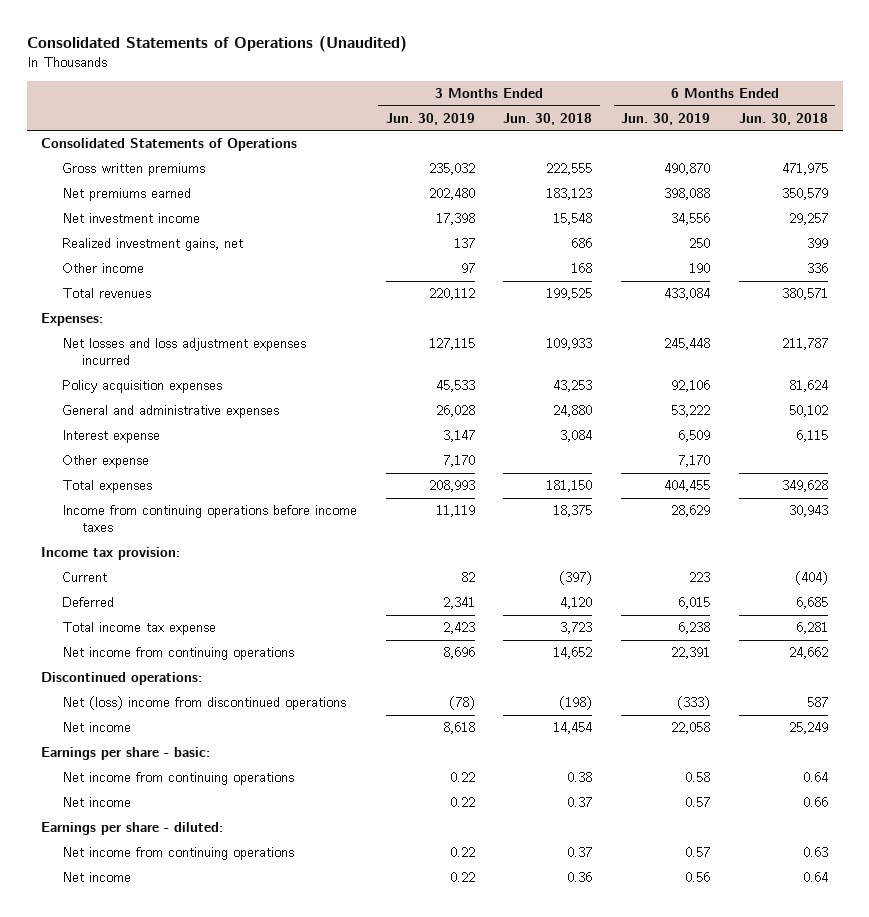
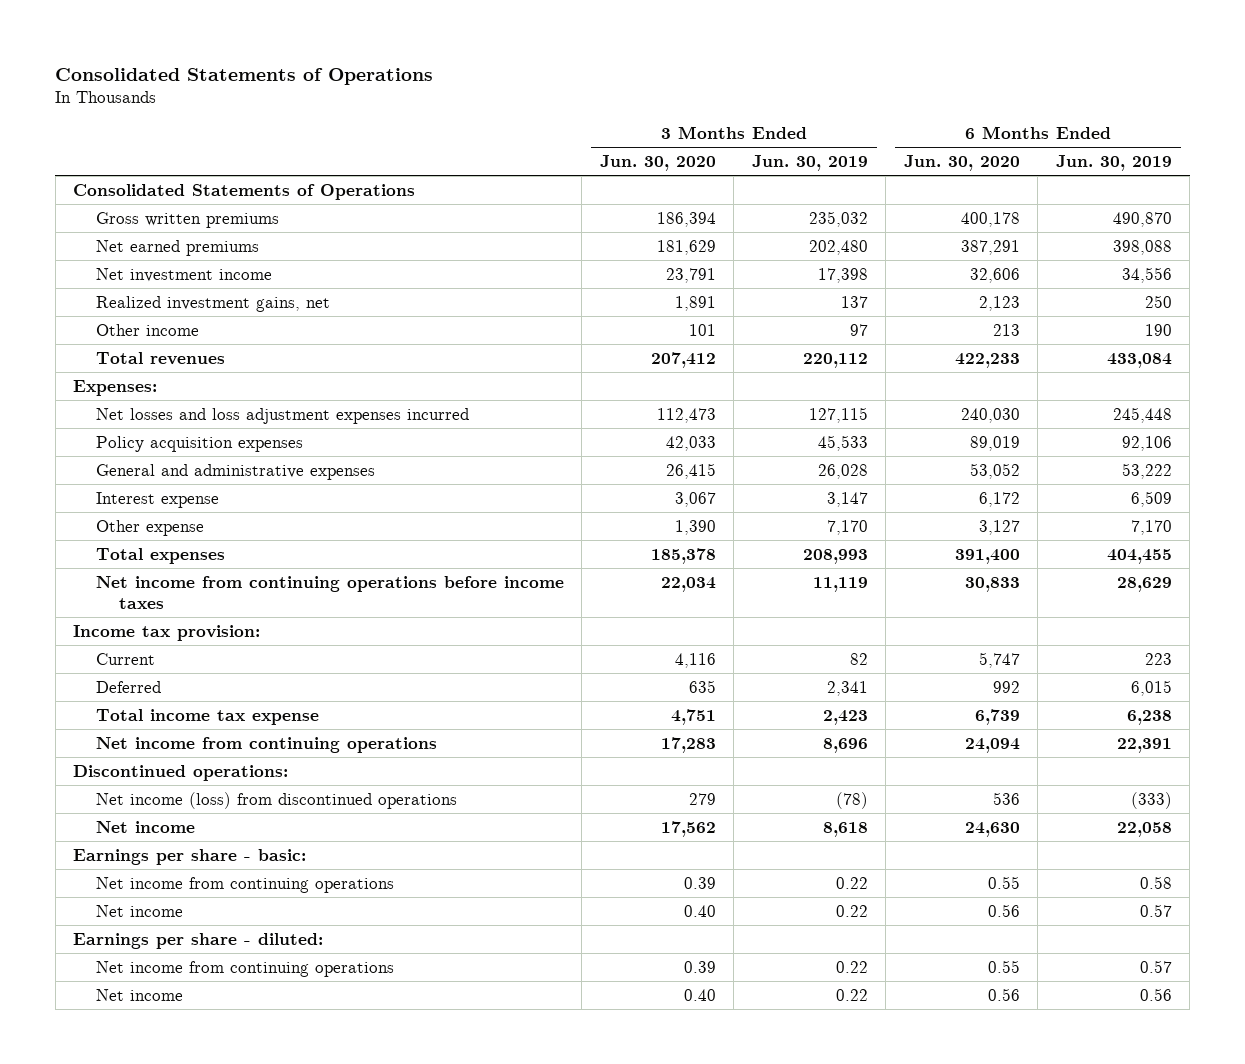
[26,36,407,53] Consolidated Statements of Operations (Unaudited) -> [55,67,434,85] Consolidated Statements of Operations
[503,112,593,125] Jun. 30, 2018 -> none
[739,112,829,125] Jun. 30, 2018 -> none
none -> [599,154,716,171] Jun. 30, 2020
none -> [903,154,1020,171] Jun. 30, 2020
[61,188,191,202] Net premiums earned -> [95,239,259,256] Net earned premiums
[61,505,357,533] Income from continuing operations before income taxes -> [95,575,564,609] Net income from continuing operations before income taxes
[61,696,346,711] Net (loss) income from discontinued operations -> [95,791,457,809] Net income (loss) from discontinued operations

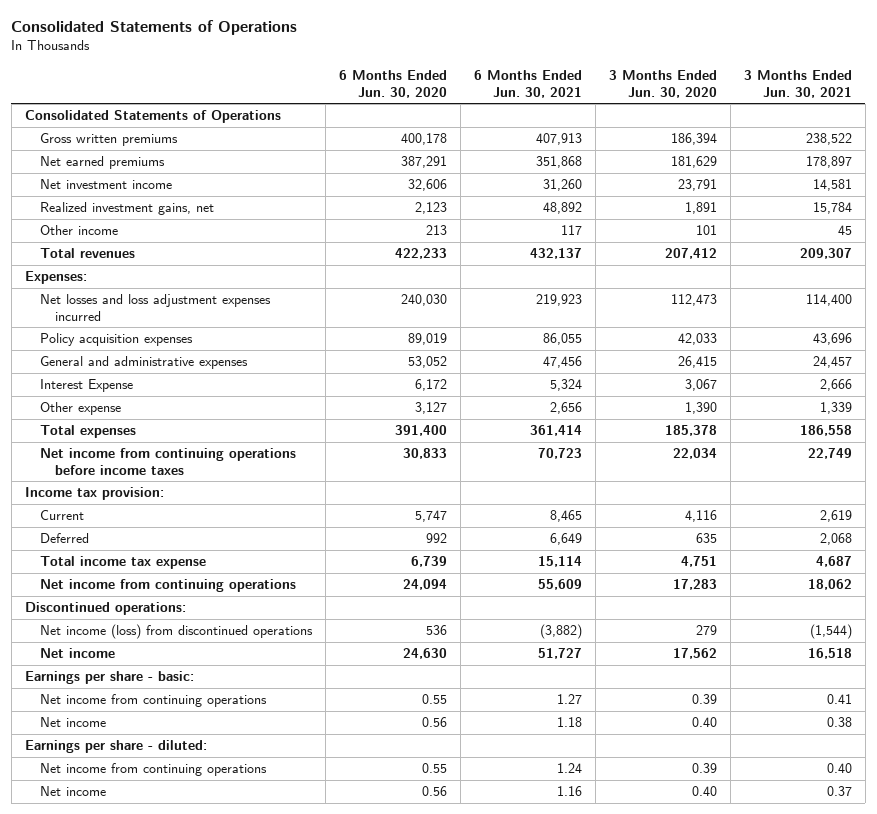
[751,154,868,171] Jun. 30, 2019 -> none
[1055,154,1172,171] Jun. 30, 2019 -> none
none -> [473,70,582,98] 6 Months Ended Jun. 30, 2021
none -> [743,70,852,98] 3 Months Ended Jun. 30, 2021
[95,491,219,508] Interest expense -> [39,379,133,393] Interest Expense

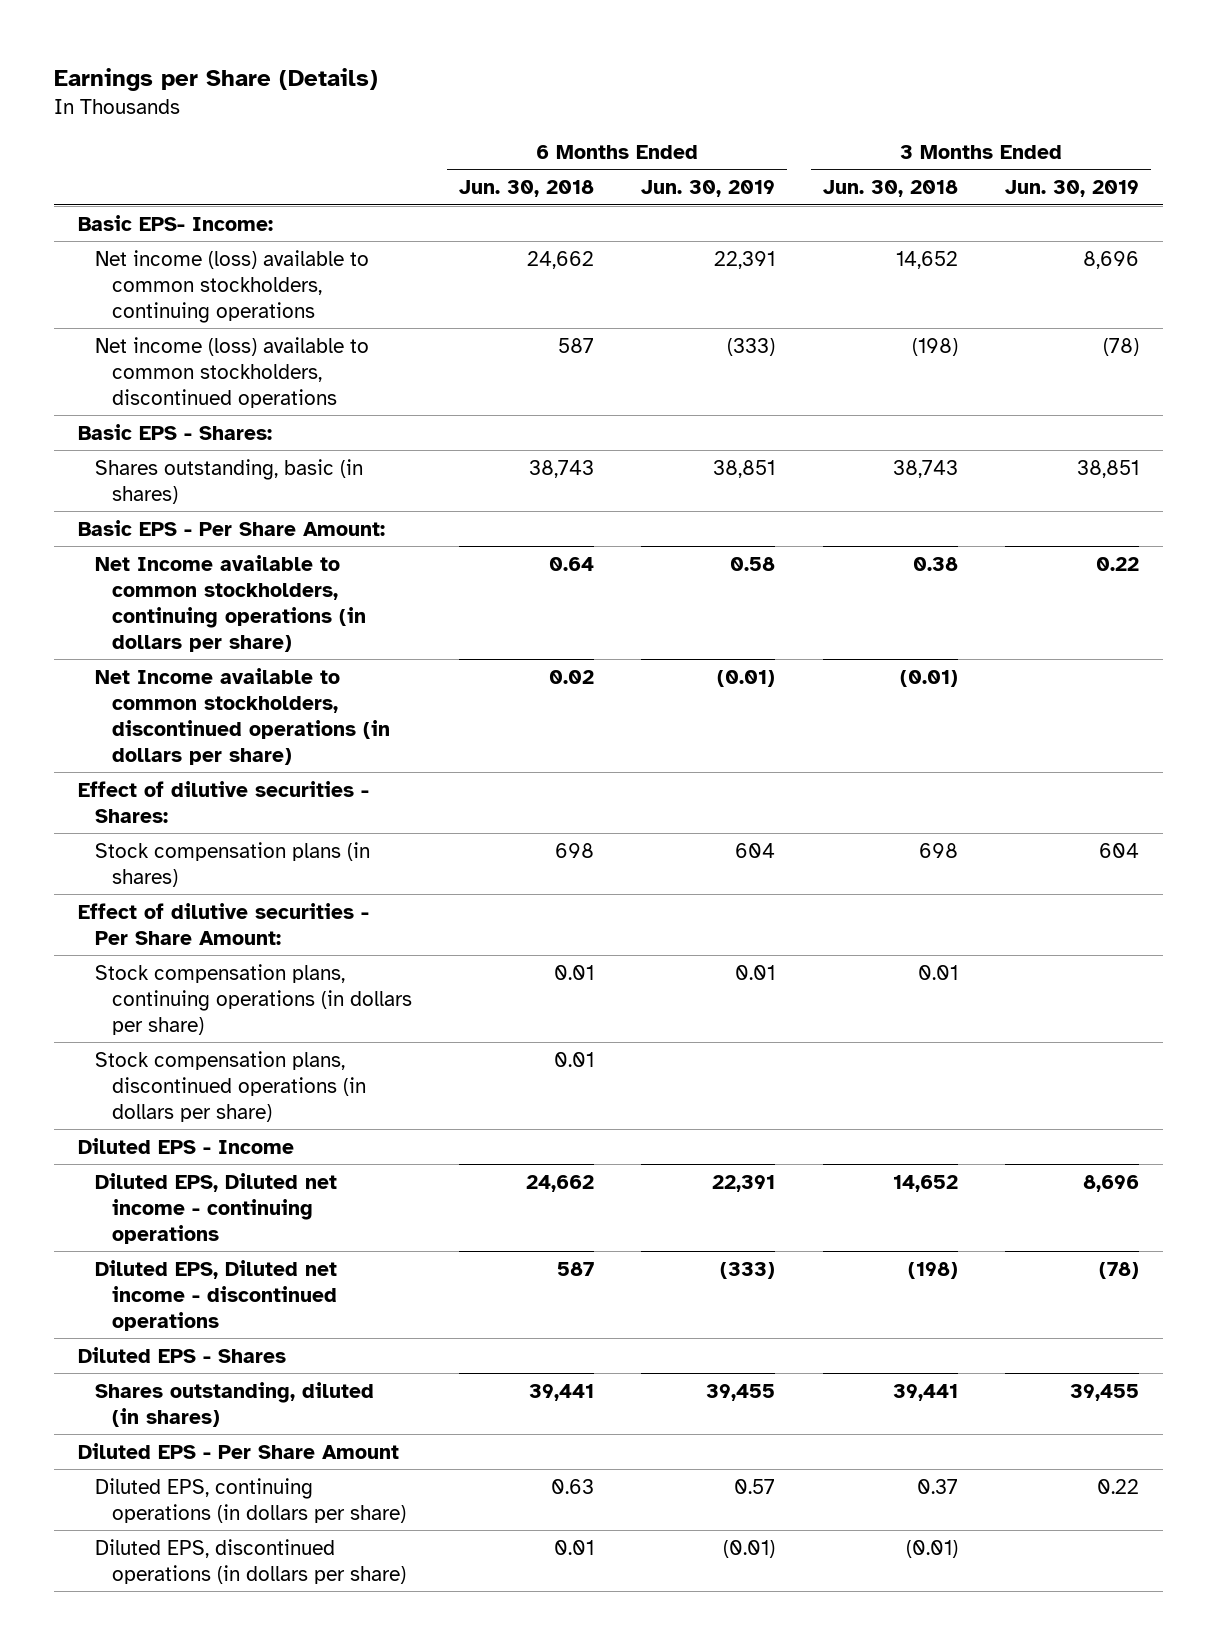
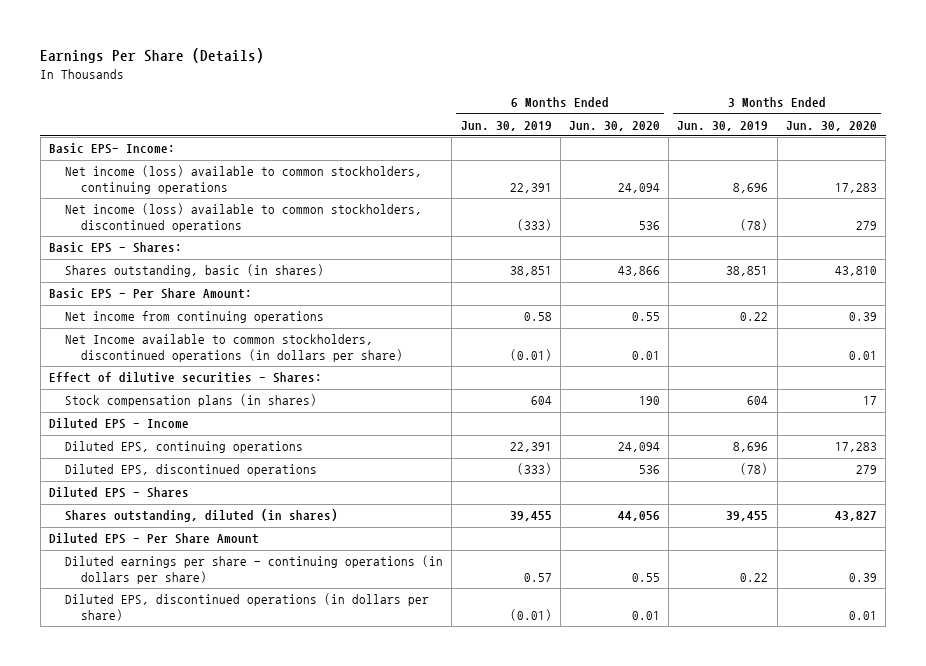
[54,68,379,92] Earnings per Share (Details) -> [40,48,265,64] Earnings Per Share (Details)
[458,180,594,198] Jun. 30, 2018 -> none
[822,180,958,198] Jun. 30, 2018 -> none
none -> [568,120,660,131] Jun. 30, 2020
none -> [785,120,877,131] Jun. 30, 2020
[94,554,366,652] Net Income available to common stockholders, continuing operations (in dollars per share) -> [65,311,325,324] Net income from continuing operations
[77,902,369,945] Effect of dilutive securities - Per Share Amount: -> none
[94,963,412,1035] Stock compensation plans, continuing operations (in dollars per share) -> none
[94,1050,366,1122] Stock compensation plans, discontinued operations (in dollars per share) -> none
[94,1172,337,1244] Diluted EPS, Diluted net income - continuing operations -> [65,441,304,454] Diluted EPS, continuing operations
[94,1259,337,1331] Diluted EPS, Diluted net income - discontinued operations -> [65,464,318,477] Diluted EPS, discontinued operations
[94,1477,406,1523] Diluted EPS, continuing operations (in dollars per share) -> [65,555,444,584] Diluted earnings per share - continuing operations (in dollars per share)

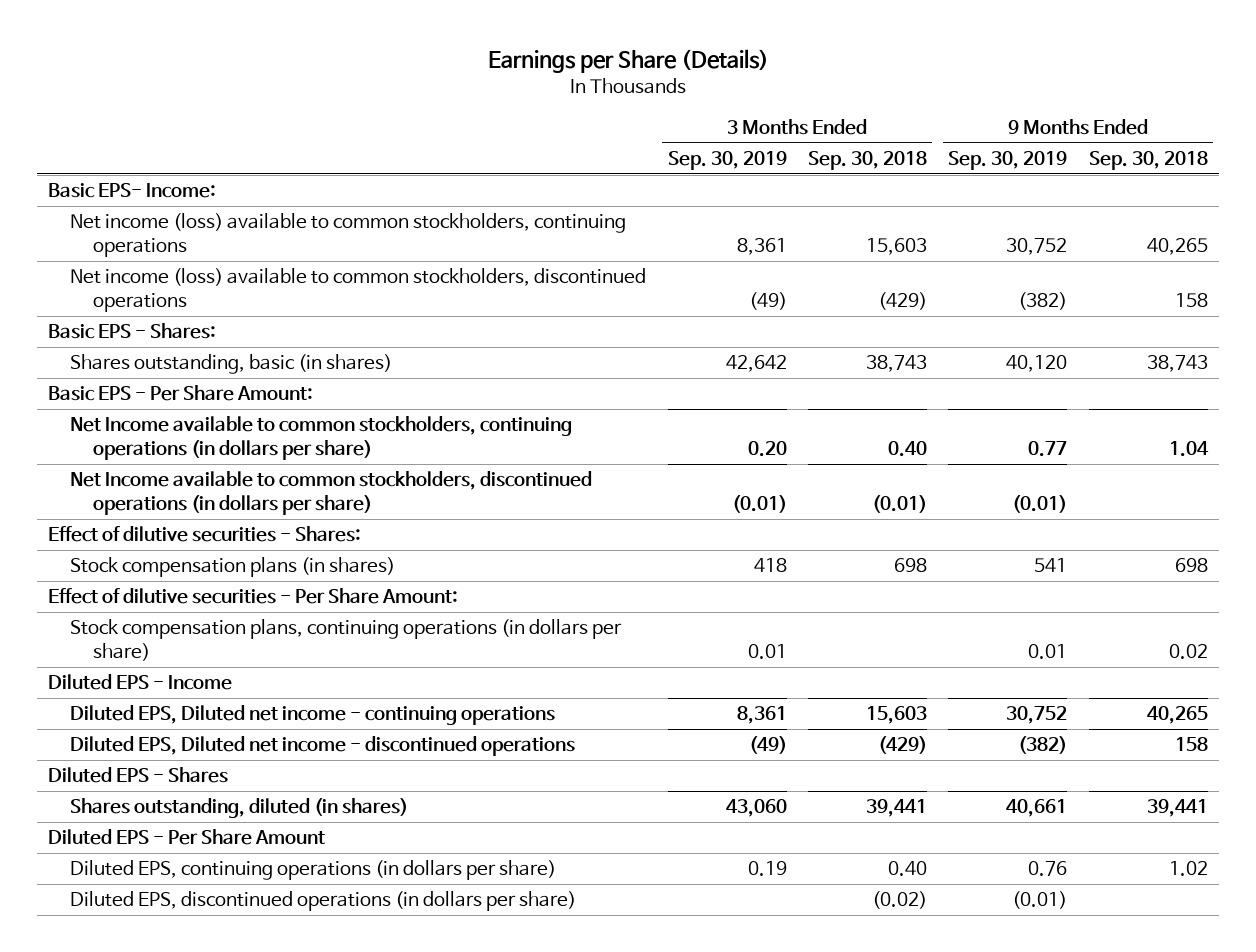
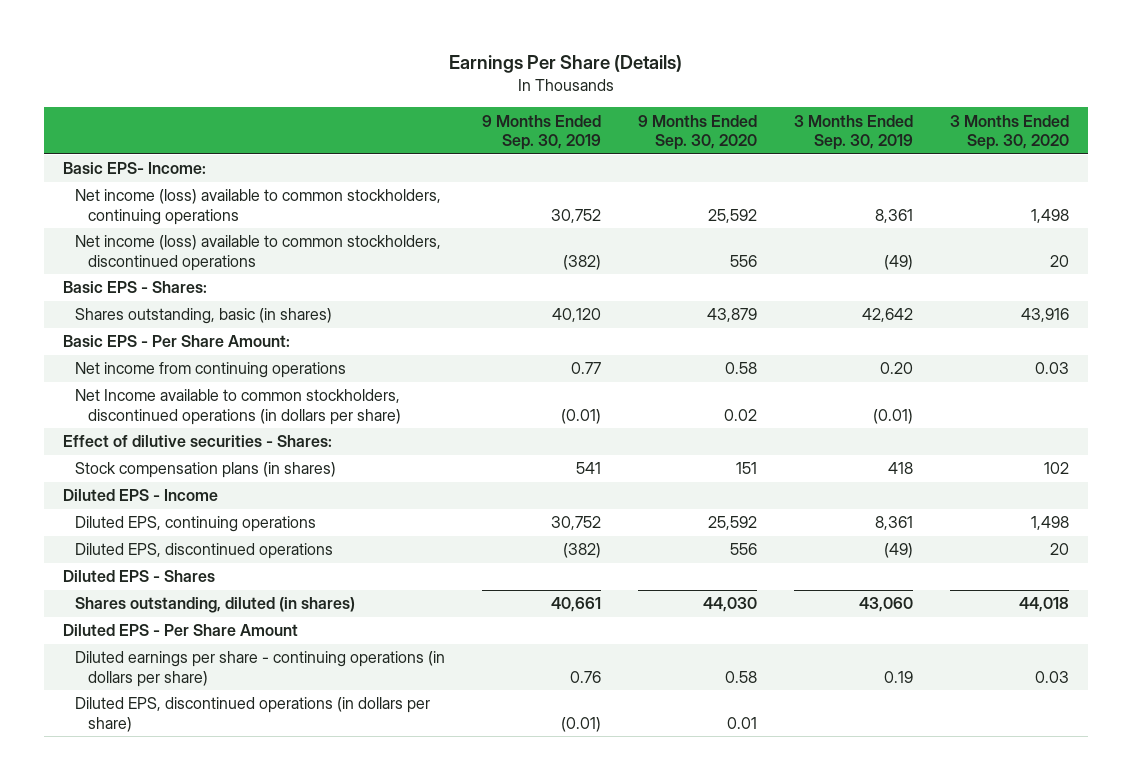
[487,49,769,74] Earnings per Share (Details) -> [449,55,683,74] Earnings Per Share (Details)
[808,151,928,171] Sep. 30, 2018 -> none
[1088,151,1208,171] Sep. 30, 2018 -> none
none -> [638,114,758,150] 9 Months Ended Sep. 30, 2020
none -> [950,114,1070,150] 3 Months Ended Sep. 30, 2020
[70,416,573,461] Net Income available to common stockholders, continuing operations (in dollars per share) -> [75,362,347,379] Net income from continuing operations
[48,588,459,605] Effect of dilutive securities - Per Share Amount: -> none
[70,619,623,662] Stock compensation plans, continuing operations (in dollars per share) -> none
[70,705,556,726] Diluted EPS, Diluted net income - continuing operations -> [75,516,317,533] Diluted EPS, continuing operations
[70,736,576,757] Diluted EPS, Diluted net income - discontinued operations -> [75,543,334,560] Diluted EPS, discontinued operations
[70,860,557,881] Diluted EPS, continuing operations (in dollars per share) -> [75,651,446,687] Diluted earnings per share - continuing operations (in dollars per share)

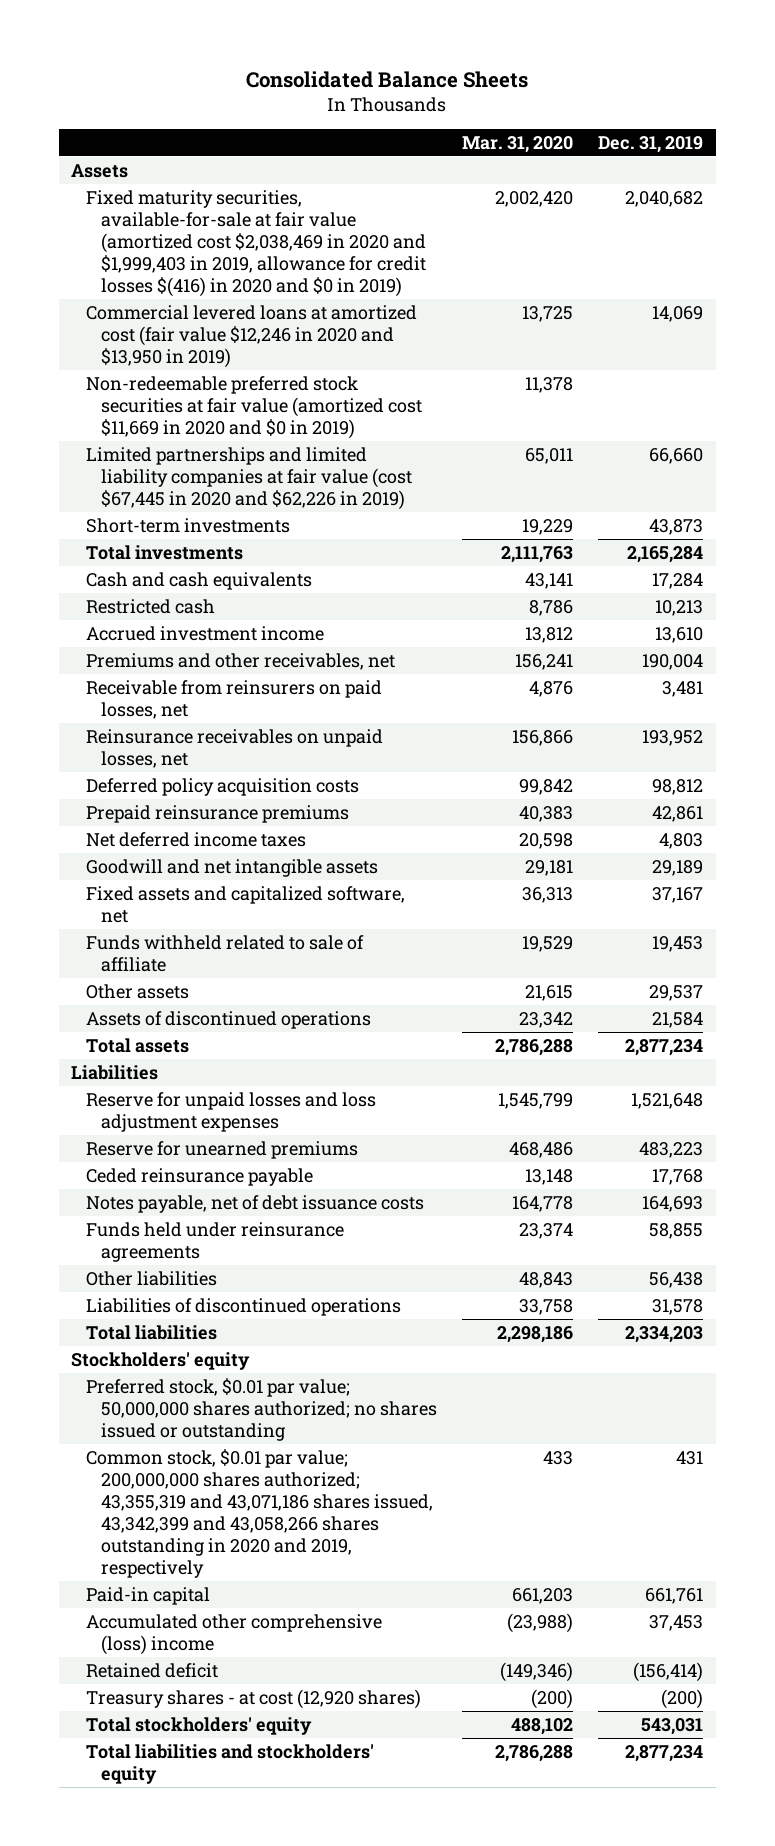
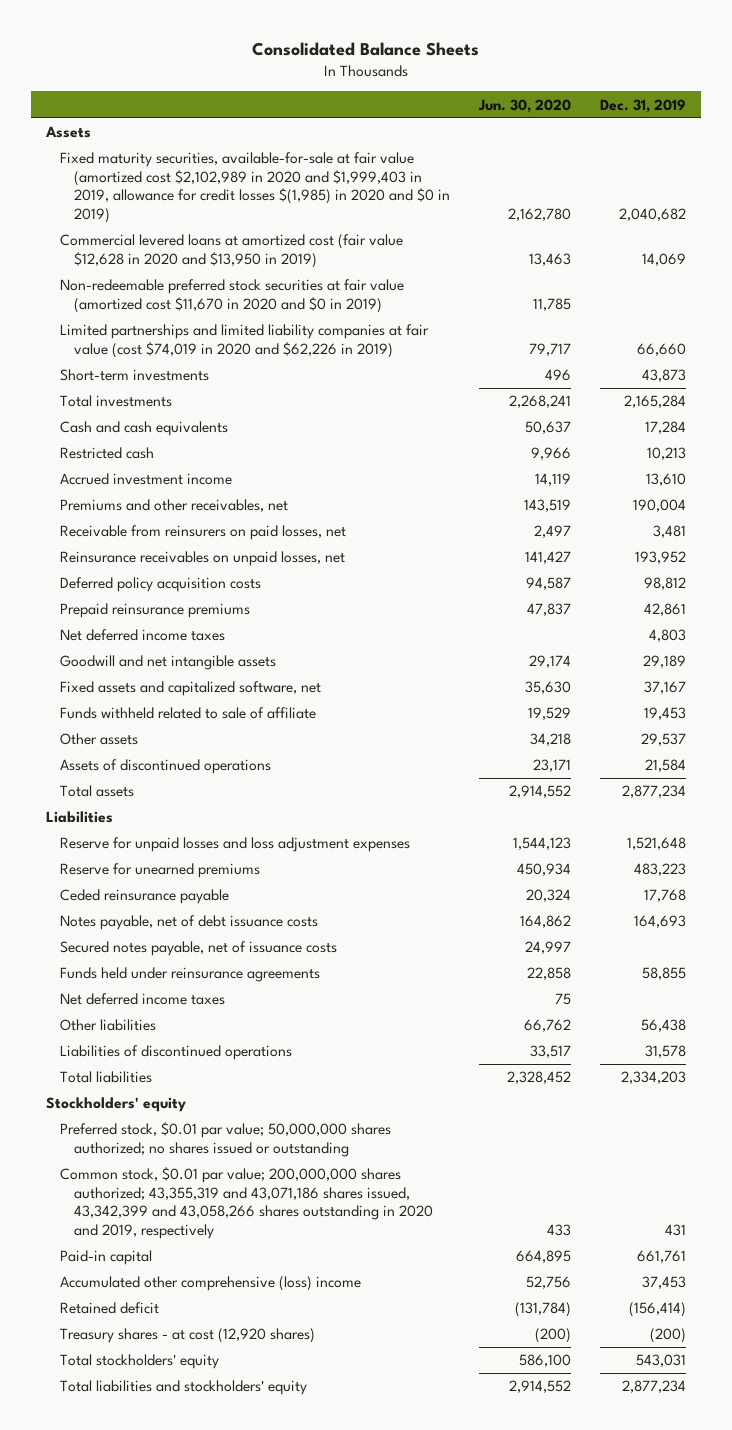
[462,135,574,153] Mar. 31, 2020 -> none
none -> [477,98,571,113] Jun. 30, 2020
[86,189,427,297] Fixed maturity securities, available-for-sale at fair value (amortized cost $2,038,469 in 2020 and $1,999,403 in 2019, allowance for credit losses $(416) in 2020 and $0 in 2019) -> [59,152,450,223] Fixed maturity securities, available-for-sale at fair value (amortized cost $2,102,989 in 2020 and $1,999,403 in 2019, allowance for credit losses $(1,985) in 2020 and $0 in 2019)
[86,304,418,368] Commercial levered loans at amortized cost (fair value $12,246 in 2020 and $13,950 in 2019) -> [59,234,403,268] Commercial levered loans at amortized cost (fair value $12,628 in 2020 and $13,950 in 2019)
[86,375,423,439] Non-redeemable preferred stock securities at fair value (amortized cost $11,669 in 2020 and $0 in 2019) -> [59,279,404,313] Non-redeemable preferred stock securities at fair value (amortized cost $11,670 in 2020 and $0 in 2019)
[86,446,413,510] Limited partnerships and limited liability companies at fair value (cost $67,445 in 2020 and $62,226 in 2019) -> [59,324,429,358] Limited partnerships and limited liability companies at fair value (cost $74,019 in 2020 and $62,226 in 2019)
none -> [59,941,337,957] Secured notes payable, net of issuance costs
none -> [59,993,225,1006] Net deferred income taxes

